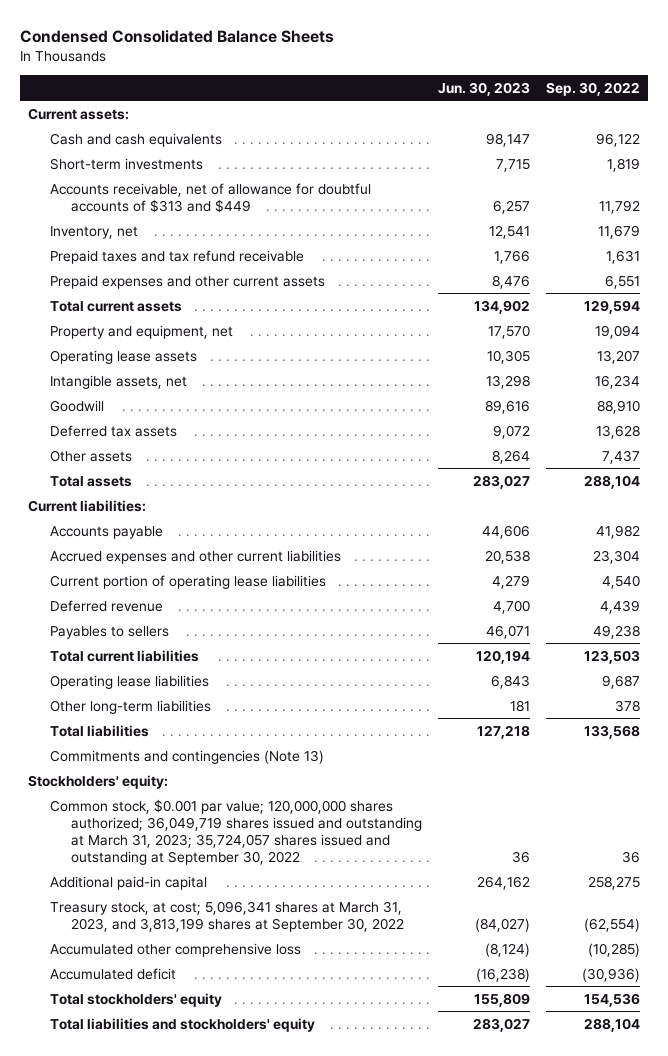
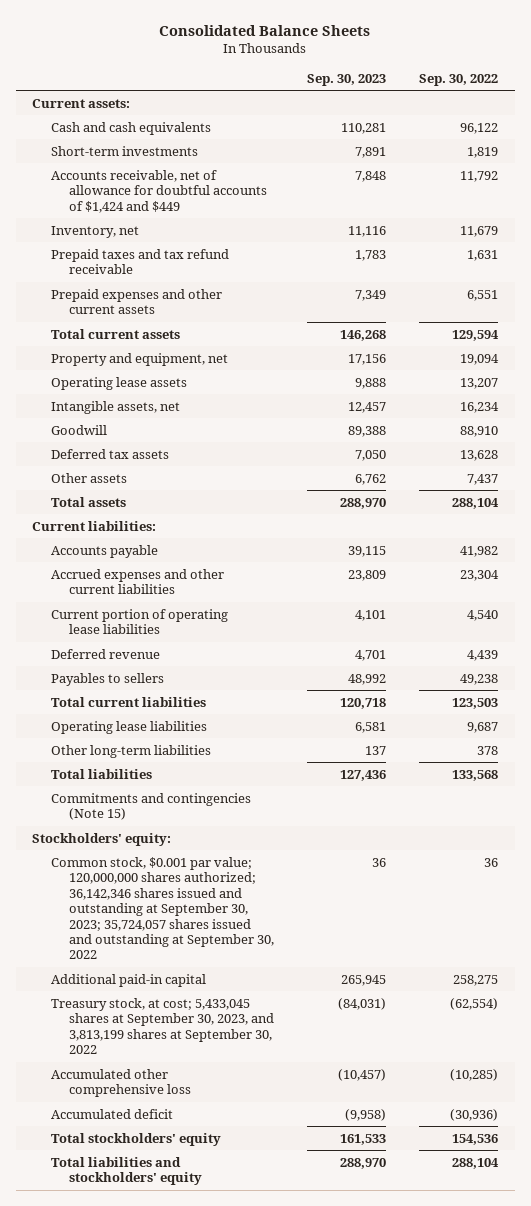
[20,29,335,43] Condensed Consolidated Balance Sheets -> [159,24,371,36] Consolidated Balance Sheets
[438,81,531,96] Jun. 30, 2023 -> none
none -> [307,73,387,86] Sep. 30, 2023
[49,182,371,213] Accounts receivable, net of allowance for doubtful accounts of $313 and $449 -> [50,169,268,213] Accounts receivable, net of allowance for doubtful accounts of $1,424 and $449
[49,749,324,764] Commitments and contingencies (Note 13) -> [50,792,251,821] Commitments and contingencies (Note 15)
[49,798,423,865] Common stock, $0.001 par value; 120,000,000 shares authorized; 36,049,719 shares issued and outstanding at March 31, 2023; 35,724,057 shares issued and outstanding at September 30, 2022 -> [50,856,275,960] Common stock, $0.001 par value; 120,000,000 shares authorized; 36,142,346 shares issued and outstanding at September 30, 2023; 35,724,057 shares issued and outstanding at September 30, 2022
[49,900,405,932] Treasury stock, at cost; 5,096,341 shares at March 31, 2023, and 3,813,199 shares at September 30, 2022 -> [50,997,275,1055] Treasury stock, at cost; 5,433,045 shares at September 30, 2023, and 3,813,199 shares at September 30, 2022

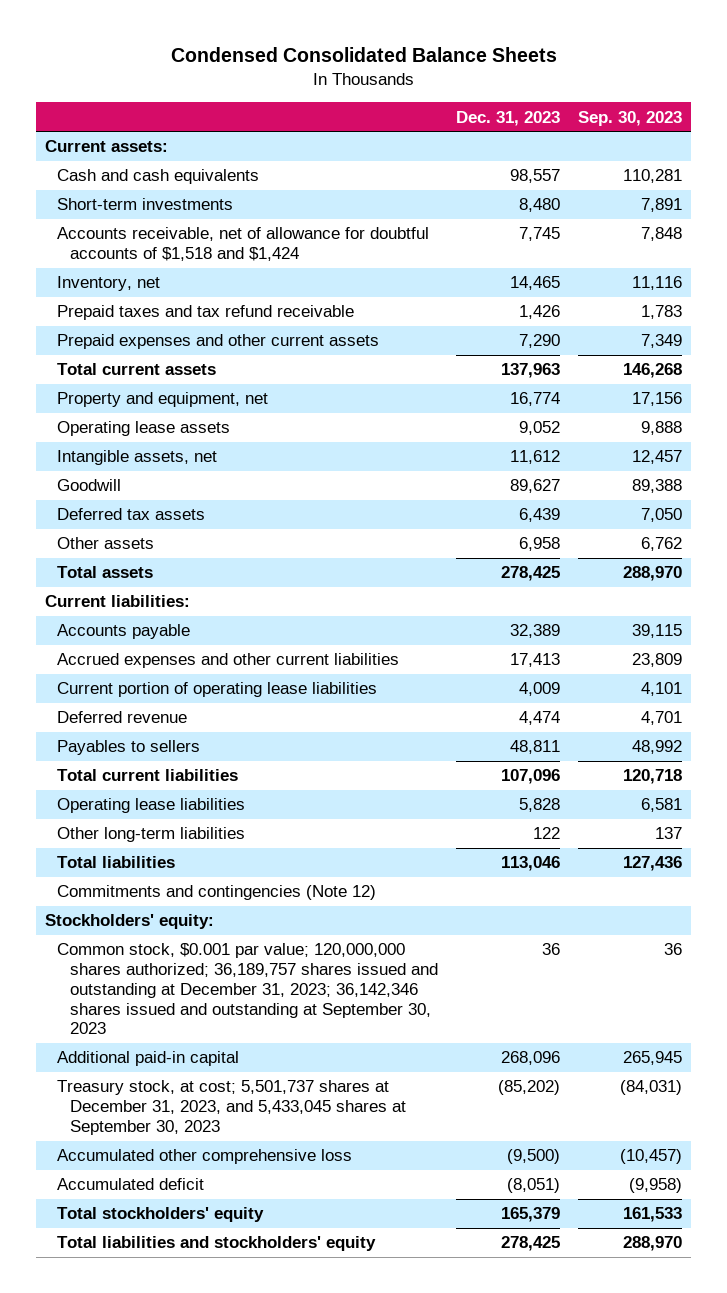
[159,24,371,36] Consolidated Balance Sheets -> [170,47,557,63] Condensed Consolidated Balance Sheets
[419,73,499,86] Sep. 30, 2022 -> none
none -> [455,110,560,126] Dec. 31, 2023
[50,169,268,213] Accounts receivable, net of allowance for doubtful accounts of $1,424 and $449 -> [57,227,430,262] Accounts receivable, net of allowance for doubtful accounts of $1,518 and $1,424
[50,792,251,821] Commitments and contingencies (Note 15) -> [57,885,377,901] Commitments and contingencies (Note 12)
[50,856,275,960] Common stock, $0.001 par value; 120,000,000 shares authorized; 36,142,346 shares issued and outstanding at September 30, 2023; 35,724,057 shares issued and outstanding at September 30, 2022 -> [57,943,438,1035] Common stock, $0.001 par value; 120,000,000 shares authorized; 36,189,757 shares issued and outstanding at December 31, 2023; 36,142,346 shares issued and outstanding at September 30, 2023
[50,997,275,1055] Treasury stock, at cost; 5,433,045 shares at September 30, 2023, and 3,813,199 shares at September 30, 2022 -> [57,1080,406,1135] Treasury stock, at cost; 5,501,737 shares at December 31, 2023, and 5,433,045 shares at September 30, 2023

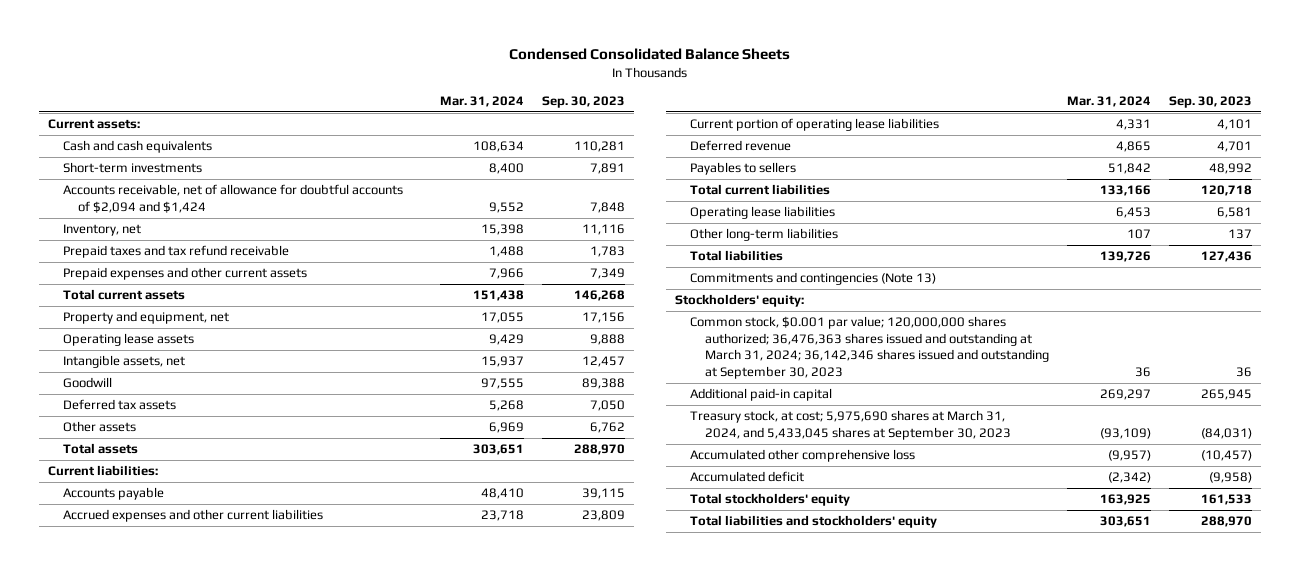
[455,110,560,126] Dec. 31, 2023 -> none
none -> [439,96,524,108] Mar. 31, 2024
[57,227,430,262] Accounts receivable, net of allowance for doubtful accounts of $1,518 and $1,424 -> [62,184,403,213] Accounts receivable, net of allowance for doubtful accounts of $2,094 and $1,424
[57,885,377,901] Commitments and contingencies (Note 12) -> [689,272,936,286] Commitments and contingencies (Note 13)
[57,943,438,1035] Common stock, $0.001 par value; 120,000,000 shares authorized; 36,189,757 shares issued and outstanding at December 31, 2023; 36,142,346 shares issued and outstanding at September 30, 2023 -> [689,316,1049,379] Common stock, $0.001 par value; 120,000,000 shares authorized; 36,476,363 shares issued and outstanding at March 31, 2024; 36,142,346 shares issued and outstanding at September 30, 2023
[57,1080,406,1135] Treasury stock, at cost; 5,501,737 shares at December 31, 2023, and 5,433,045 shares at September 30, 2023 -> [689,410,1011,440] Treasury stock, at cost; 5,975,690 shares at March 31, 2024, and 5,433,045 shares at September 30, 2023

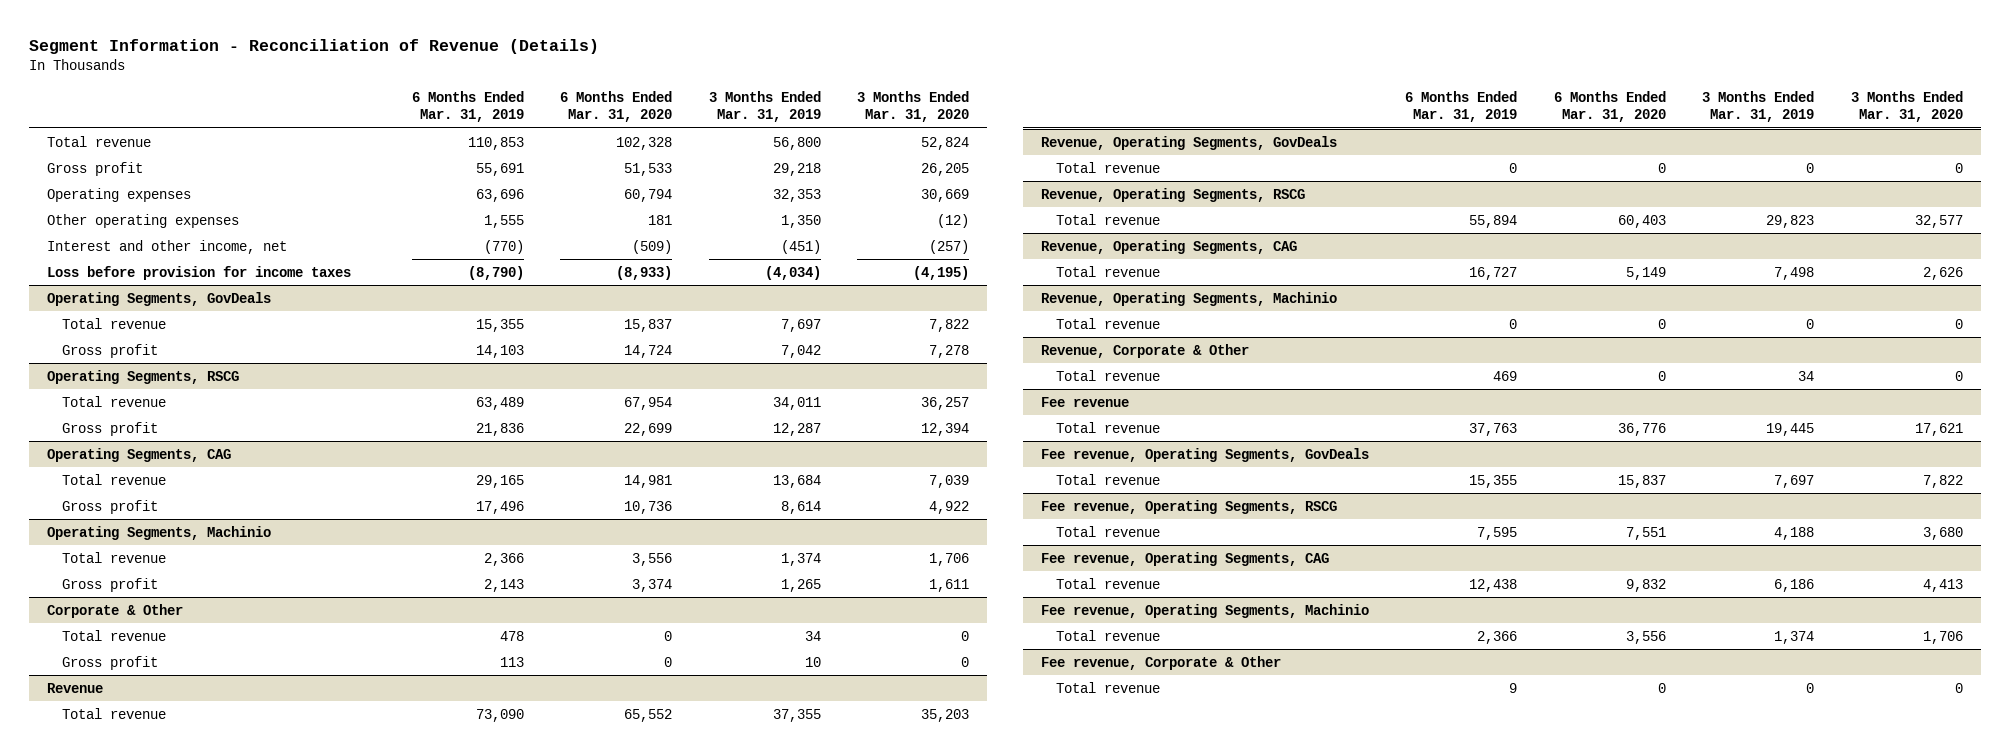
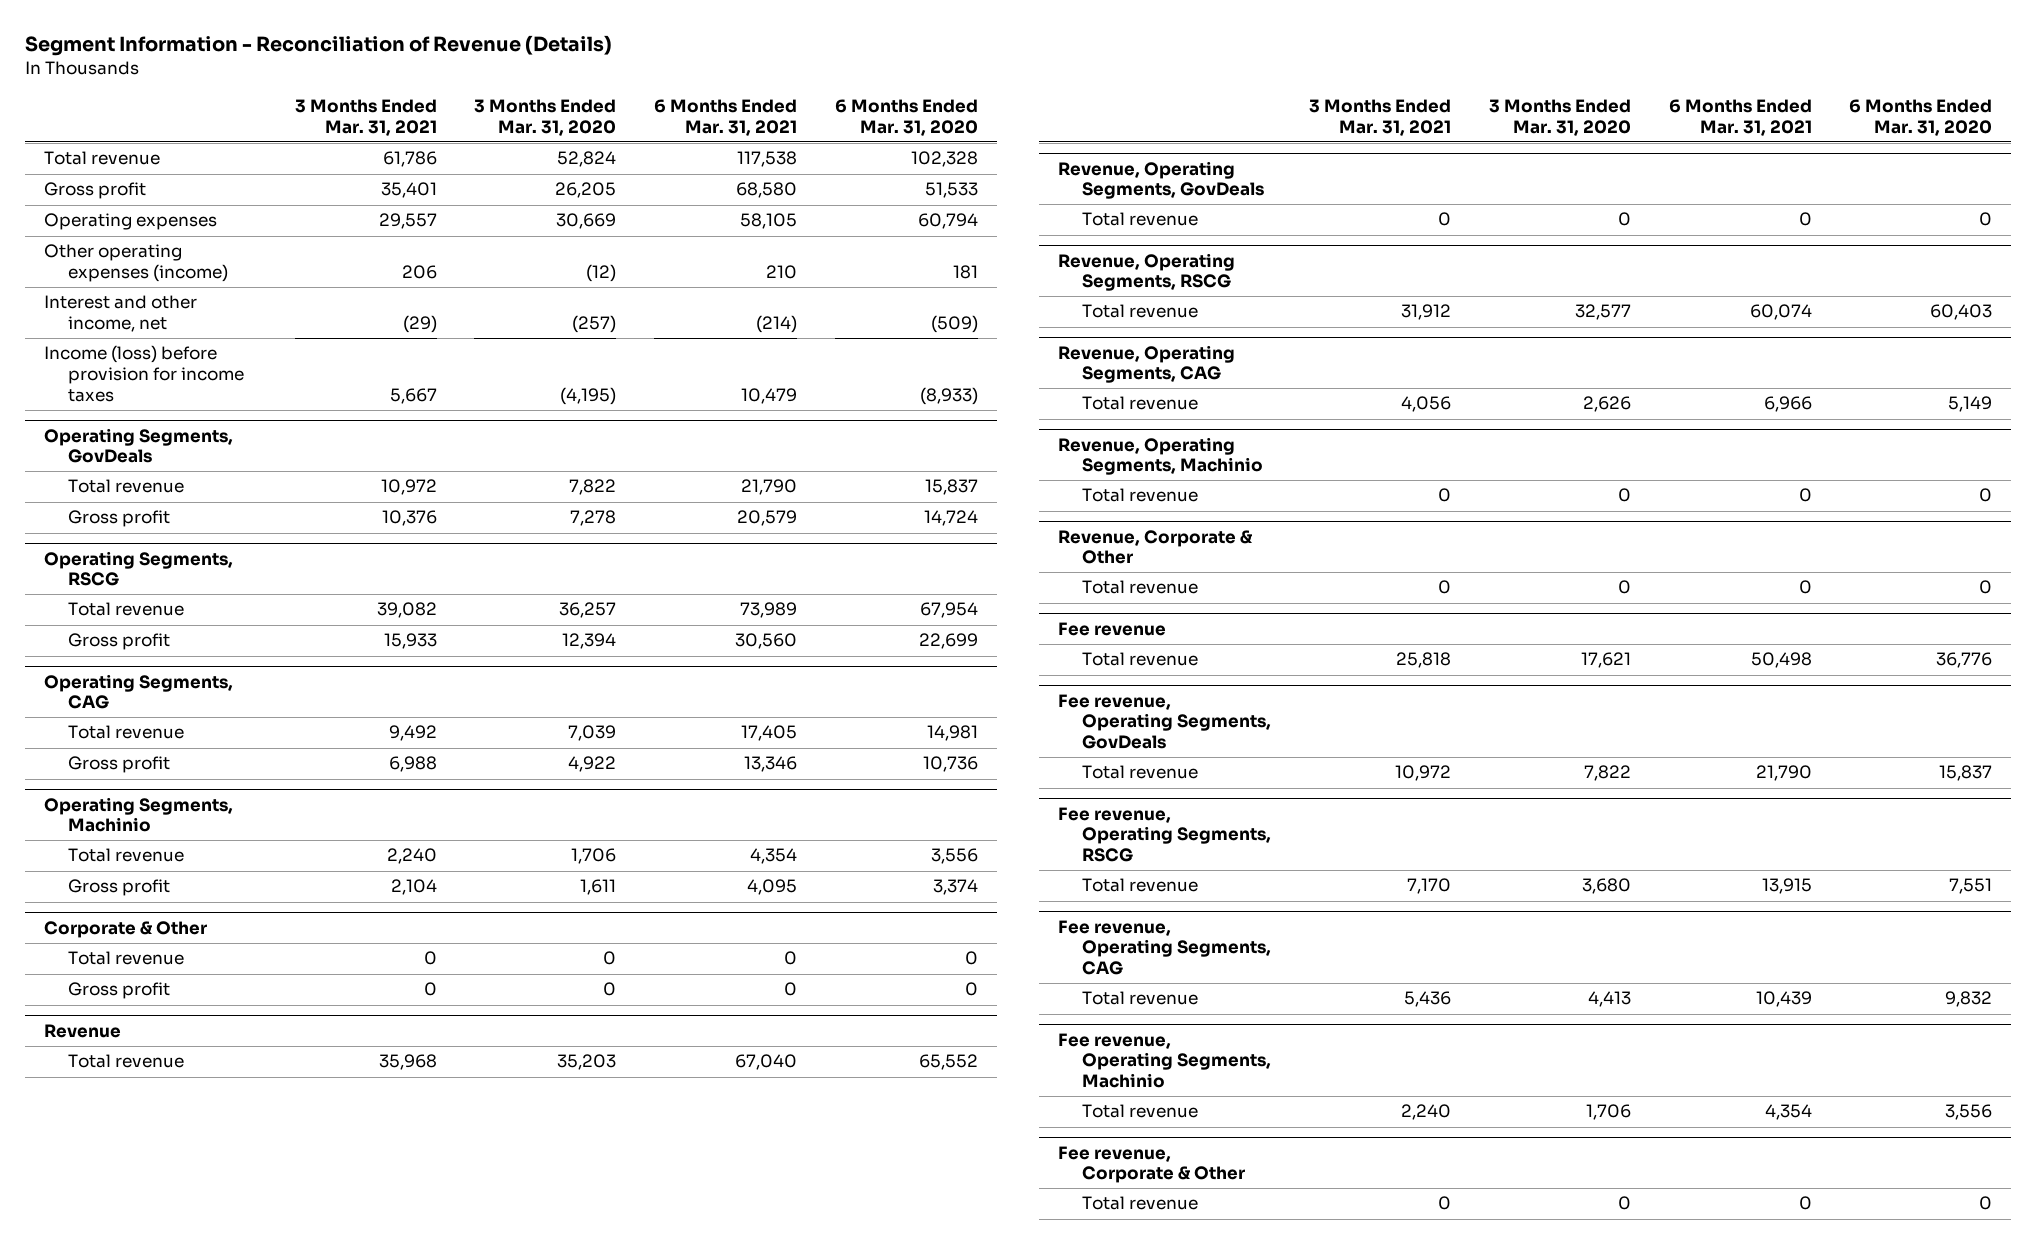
[411,90,524,123] 6 Months Ended Mar. 31, 2019 -> none
[708,90,821,123] 3 Months Ended Mar. 31, 2019 -> none
none -> [294,99,437,136] 3 Months Ended Mar. 31, 2021
none -> [654,99,798,136] 6 Months Ended Mar. 31, 2021
[47,213,240,228] Other operating expenses -> [43,244,228,283] Other operating expenses (income)
[47,265,352,280] Loss before provision for income taxes -> [43,345,244,402] Income (loss) before provision for income taxes

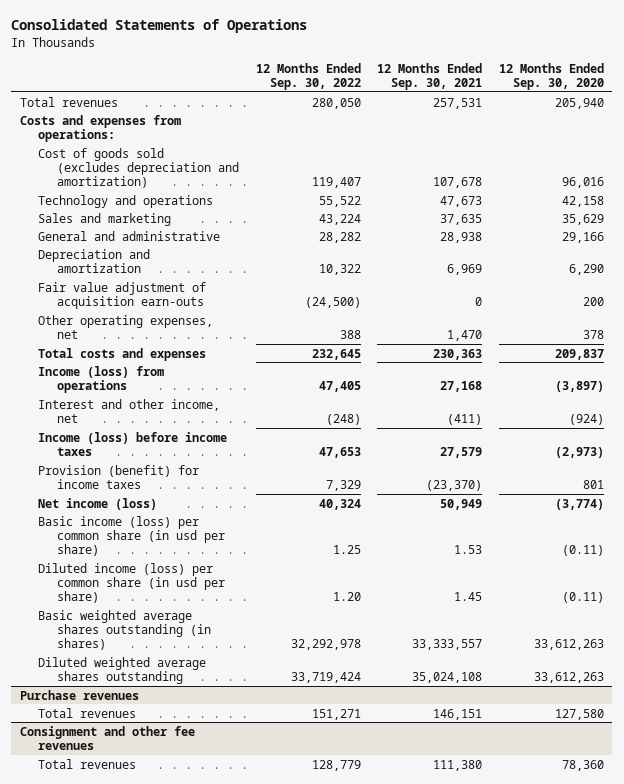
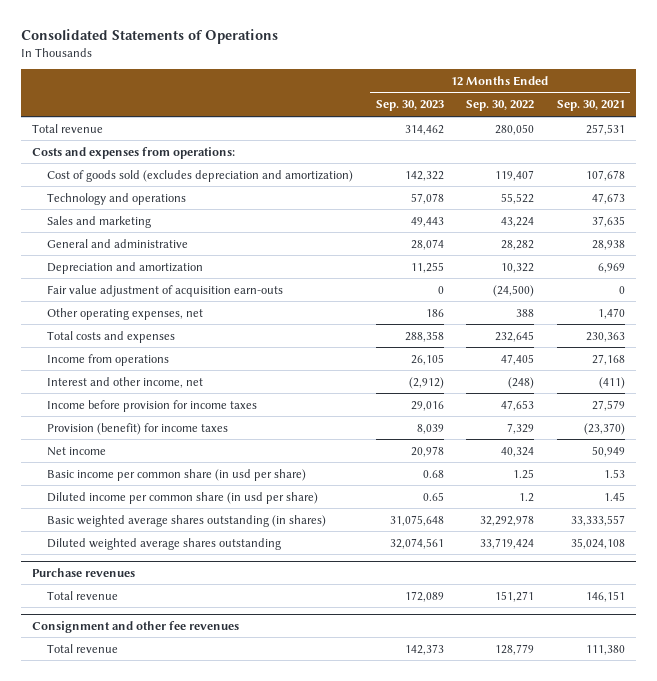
[498,62,604,90] 12 Months Ended Sep. 30, 2020 -> none
none -> [375,100,444,112] Sep. 30, 2023
[19,96,118,107] Total revenues -> [32,123,104,133] Total revenue
[38,365,165,393] Income (loss) from operations -> [47,353,170,366] Income from operations
[38,431,228,456] Income (loss) before income taxes -> [47,399,258,412] Income before provision for income taxes
[38,497,158,510] Net income (loss) -> [47,446,107,456] Net income
[38,515,226,557] Basic income (loss) per common share (in usd per share) -> [47,468,307,481] Basic income per common share (in usd per share)
[38,562,226,604] Diluted income (loss) per common share (in usd per share) -> [47,491,319,504] Diluted income per common share (in usd per share)
[332,592,361,602] 1.20 -> [519,492,535,502] 1.2
[38,707,137,718] Total revenues -> [47,590,119,600] Total revenue
[38,758,137,769] Total revenues -> [47,643,119,653] Total revenue

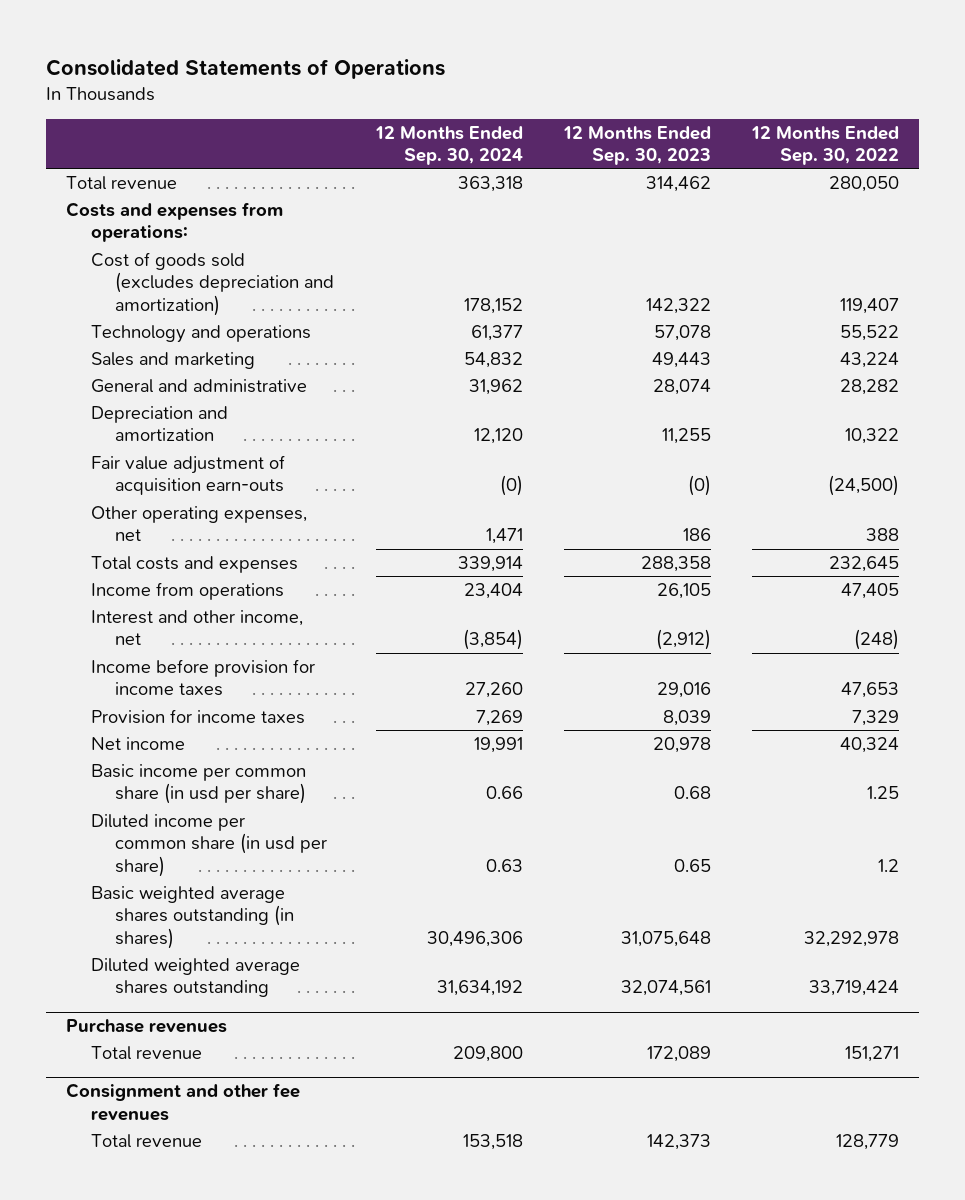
[556,100,625,112] Sep. 30, 2021 -> none
none -> [374,125,523,166] 12 Months Ended Sep. 30, 2024
[437,285,444,294] 0 -> [687,475,711,497] (0)
[47,422,229,435] Provision (benefit) for income taxes -> [90,708,305,724] Provision for income taxes

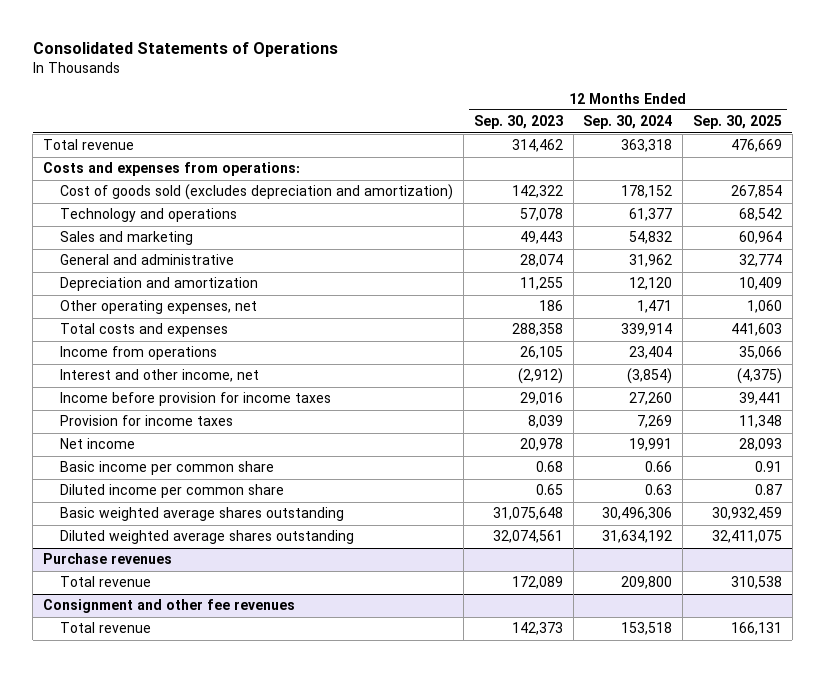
[750,125,899,166] 12 Months Ended Sep. 30, 2022 -> none
none -> [692,115,782,130] Sep. 30, 2025
[90,454,285,496] Fair value adjustment of acquisition earn-outs -> none
[90,763,307,805] Basic income per common share (in usd per share) -> [60,461,275,476] Basic income per common share
[90,813,328,877] Diluted income per common share (in usd per share) -> [60,484,285,499] Diluted income per common share
[90,885,295,949] Basic weighted average shares outstanding (in shares) -> [60,507,345,522] Basic weighted average shares outstanding

